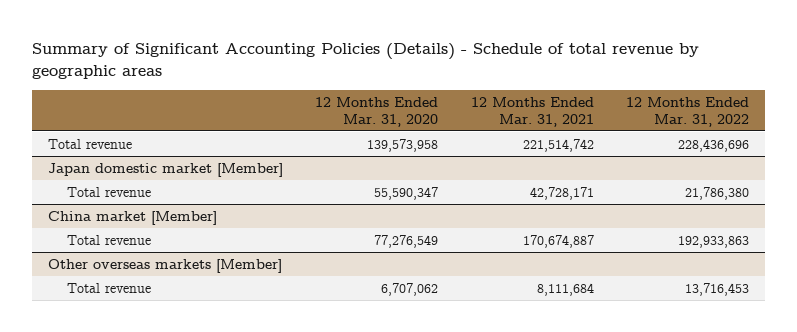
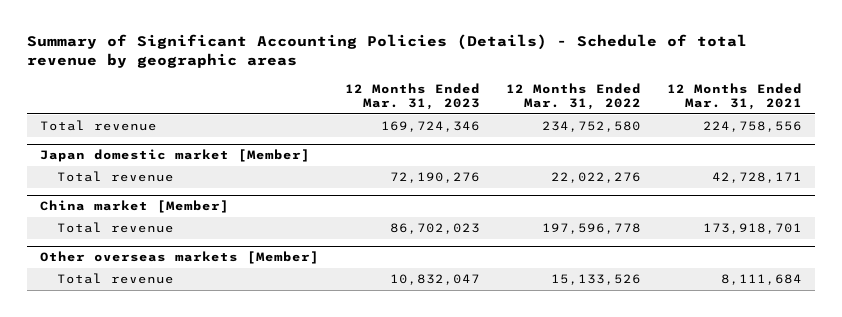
[315,96,439,127] 12 Months Ended Mar. 31, 2020 -> none
none -> [345,82,481,110] 12 Months Ended Mar. 31, 2023
[522,139,594,153] 221,514,742 -> [703,121,803,133] 224,758,556
[677,139,749,153] 228,436,696 -> [542,121,642,133] 234,752,580
[684,187,749,201] 21,786,380 -> [551,172,642,184] 22,022,276
[522,235,594,249] 170,674,887 -> [703,223,803,235] 173,918,701
[677,236,749,249] 192,933,863 -> [542,223,642,235] 197,596,778
[684,283,749,297] 13,716,453 -> [551,274,642,286] 15,133,526

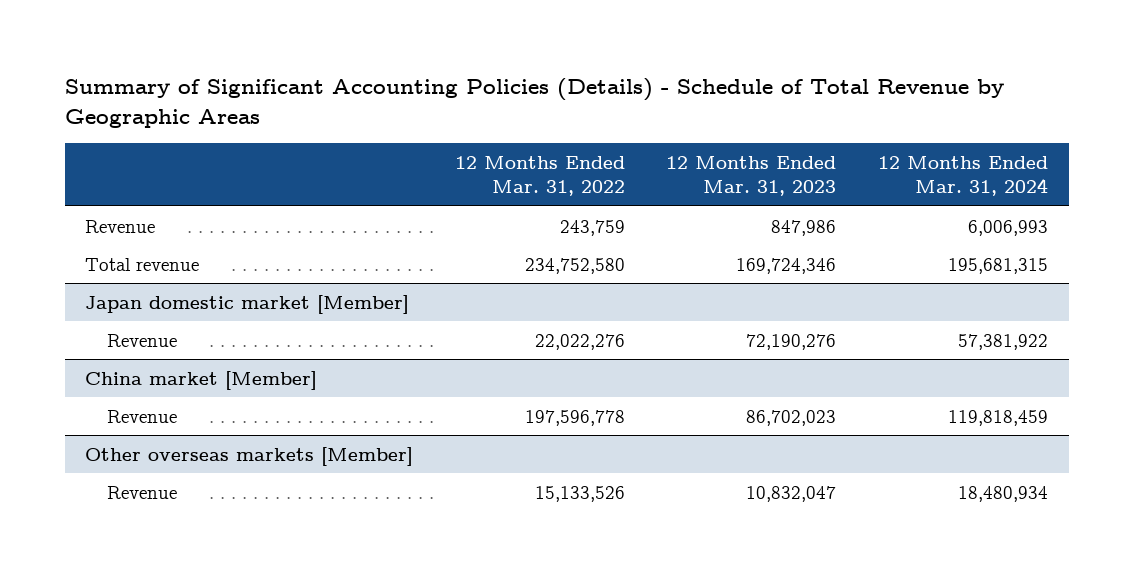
[27,34,748,69] Summary of Significant Accounting Policies (Details) - Schedule of total revenue by geographic areas -> [64,78,1004,129] Summary of Significant Accounting Policies (Details) - Schedule of Total Revenue by Geographic Areas
[667,82,803,110] 12 Months Ended Mar. 31, 2021 -> none
none -> [877,155,1048,197] 12 Months Ended Mar. 31, 2024
none -> [85,219,156,233] Revenue
[56,171,174,183] Total revenue -> [107,333,178,347] Revenue
[56,222,174,234] Total revenue -> [107,409,178,423] Revenue
[56,273,174,285] Total revenue -> [107,485,178,499] Revenue

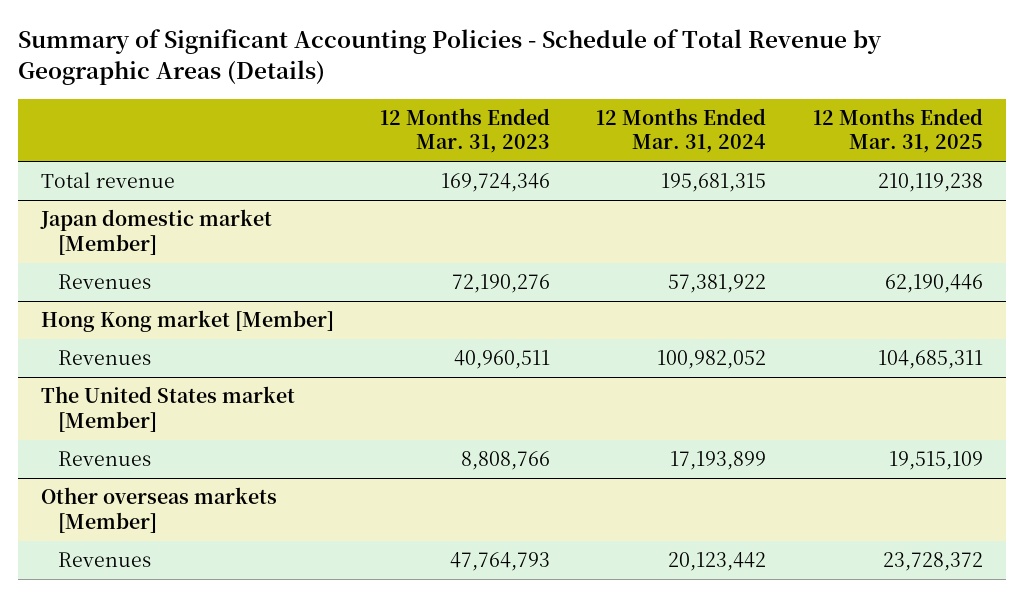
[64,78,1004,129] Summary of Significant Accounting Policies (Details) - Schedule of Total Revenue by Geographic Areas -> [18,29,883,85] Summary of Significant Accounting Policies - Schedule of Total Revenue by Geographic Areas (Details)
[454,155,625,197] 12 Months Ended Mar. 31, 2022 -> none
none -> [812,107,983,154] 12 Months Ended Mar. 31, 2025
[85,219,156,233] Revenue -> none
[85,370,318,390] China market [Member] -> none
[107,409,178,423] Revenue -> none
[107,333,178,347] Revenue -> [58,273,152,289] Revenues
none -> [41,309,335,332] Hong Kong market [Member]
none -> [58,349,152,365] Revenues
none -> [41,385,296,432] The United States market [Member]
none -> [58,450,152,466] Revenues
[107,485,178,499] Revenue -> none
none -> [58,551,152,567] Revenues

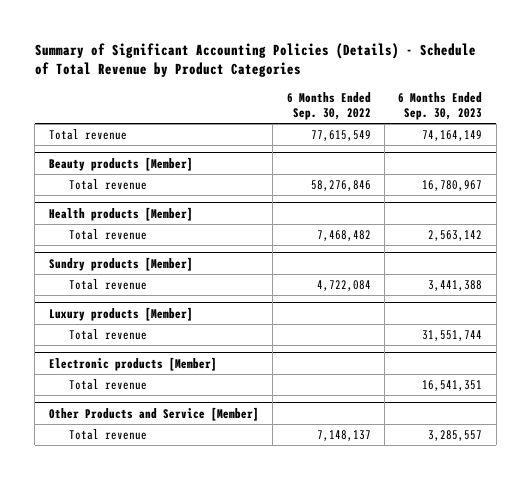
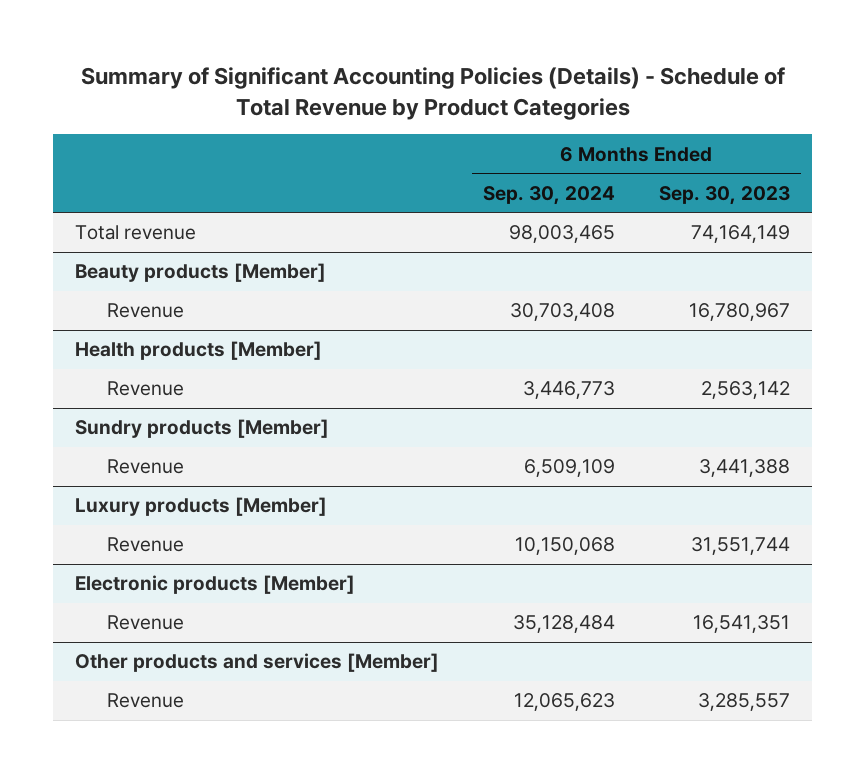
[286,92,371,121] 6 Months Ended Sep. 30, 2022 -> none
none -> [483,185,616,205] Sep. 30, 2024
[68,178,147,190] Total revenue -> [106,303,184,319] Revenue
[68,228,147,240] Total revenue -> [106,381,184,397] Revenue
[68,278,147,290] Total revenue -> [106,459,184,475] Revenue
[68,328,147,340] Total revenue -> [106,537,184,553] Revenue
[68,378,147,390] Total revenue -> [106,615,184,631] Revenue
[48,406,259,421] Other Products and Service [Member] -> [75,653,440,673] Other products and services [Member]
[68,428,147,440] Total revenue -> [106,693,184,709] Revenue

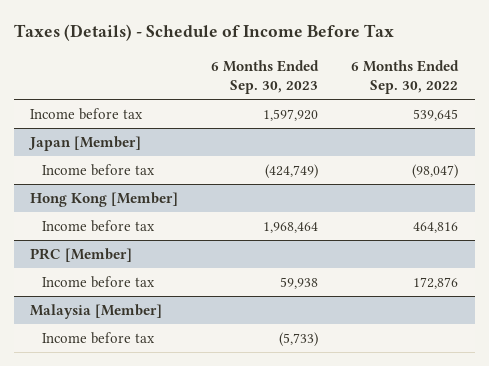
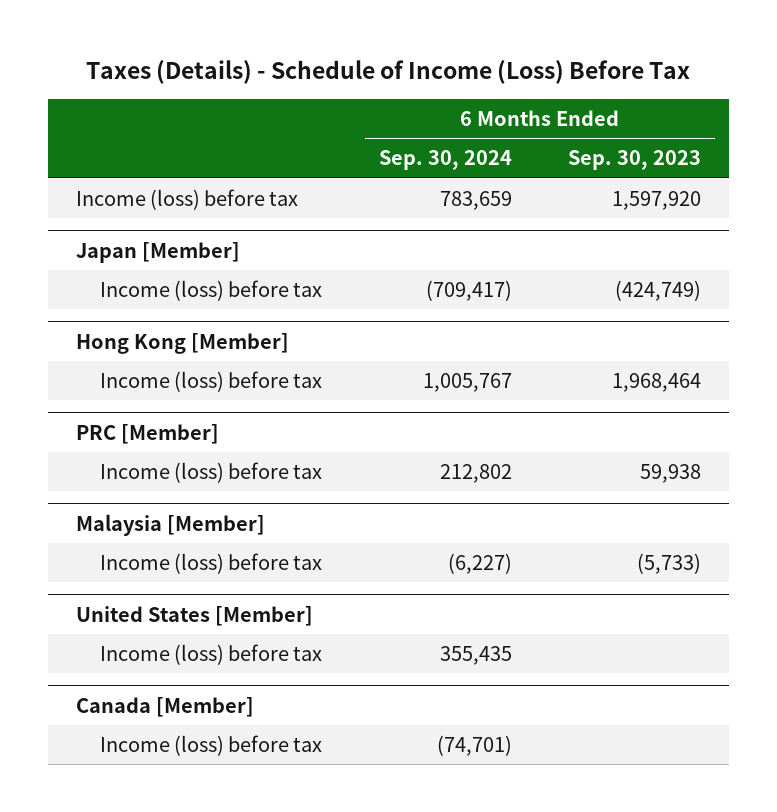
[13,24,394,42] Taxes (Details) - Schedule of Income Before Tax -> [86,60,691,85] Taxes (Details) - Schedule of Income (Loss) Before Tax
[351,60,460,95] 6 Months Ended Sep. 30, 2022 -> none
none -> [378,150,512,171] Sep. 30, 2024
[30,107,144,120] Income before tax -> [75,188,298,210] Income (loss) before tax
[42,163,156,176] Income before tax -> [100,279,323,301] Income (loss) before tax
[42,219,156,232] Income before tax -> [100,370,323,392] Income (loss) before tax
[42,275,156,288] Income before tax -> [100,461,323,483] Income (loss) before tax
[42,331,156,344] Income before tax -> [100,552,323,574] Income (loss) before tax
none -> [75,605,313,626] United States [Member]
none -> [100,643,323,665] Income (loss) before tax
none -> [75,696,254,717] Canada [Member]
none -> [100,734,323,756] Income (loss) before tax

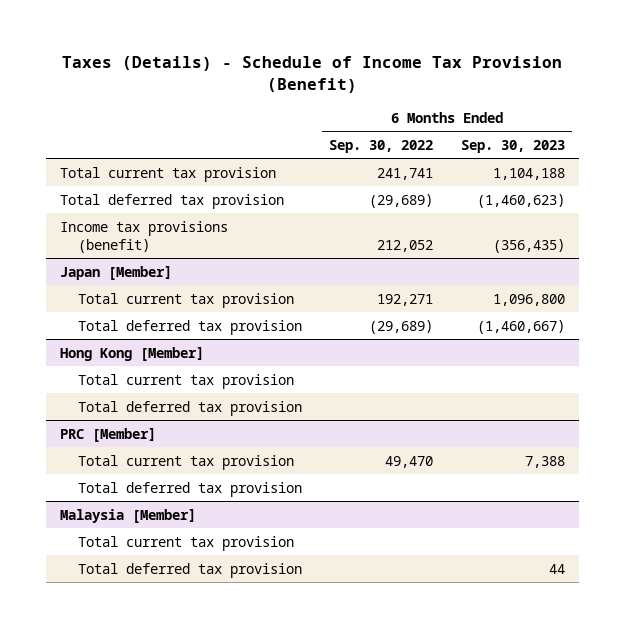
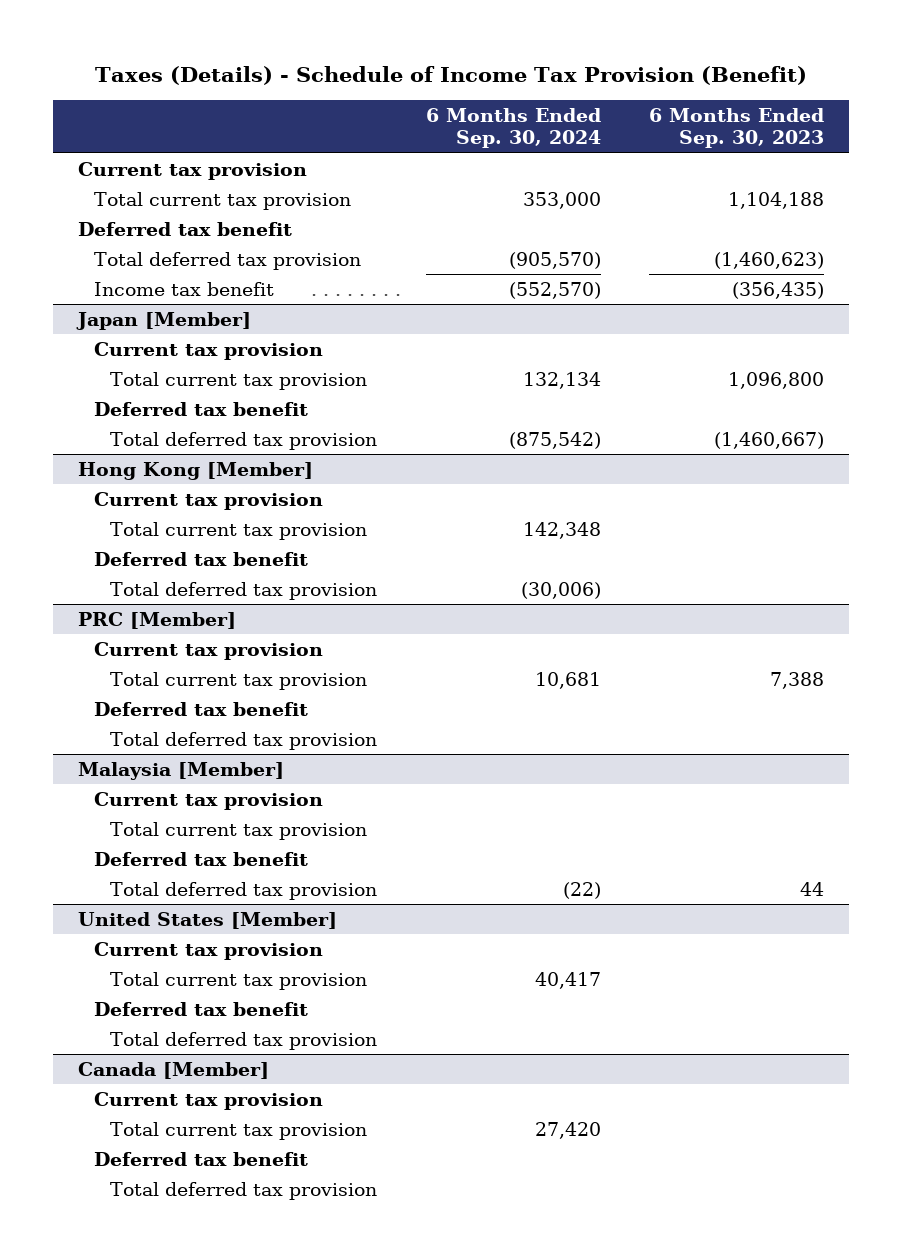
[329,139,434,153] Sep. 30, 2022 -> none
none -> [425,107,601,149] 6 Months Ended Sep. 30, 2024
none -> [77,161,307,180] Current tax provision
none -> [77,221,292,236] Deferred tax benefit
[60,220,229,253] Income tax provisions (benefit) -> [93,281,274,296] Income tax benefit
none -> [93,341,323,360] Current tax provision
none -> [93,401,308,416] Deferred tax benefit
none -> [93,491,323,510] Current tax provision
none -> [93,551,308,566] Deferred tax benefit
none -> [93,641,323,660] Current tax provision
none -> [93,701,308,716] Deferred tax benefit
none -> [93,791,323,810] Current tax provision
none -> [93,851,308,866] Deferred tax benefit
none -> [77,911,337,929] United States [Member]
none -> [93,941,323,960] Current tax provision
none -> [109,971,367,990] Total current tax provision
none -> [93,1001,308,1016] Deferred tax benefit
none -> [109,1031,377,1050] Total deferred tax provision
none -> [77,1061,269,1079] Canada [Member]
none -> [93,1091,323,1110] Current tax provision
none -> [109,1121,367,1140] Total current tax provision
none -> [93,1151,308,1166] Deferred tax benefit
none -> [109,1181,377,1200] Total deferred tax provision

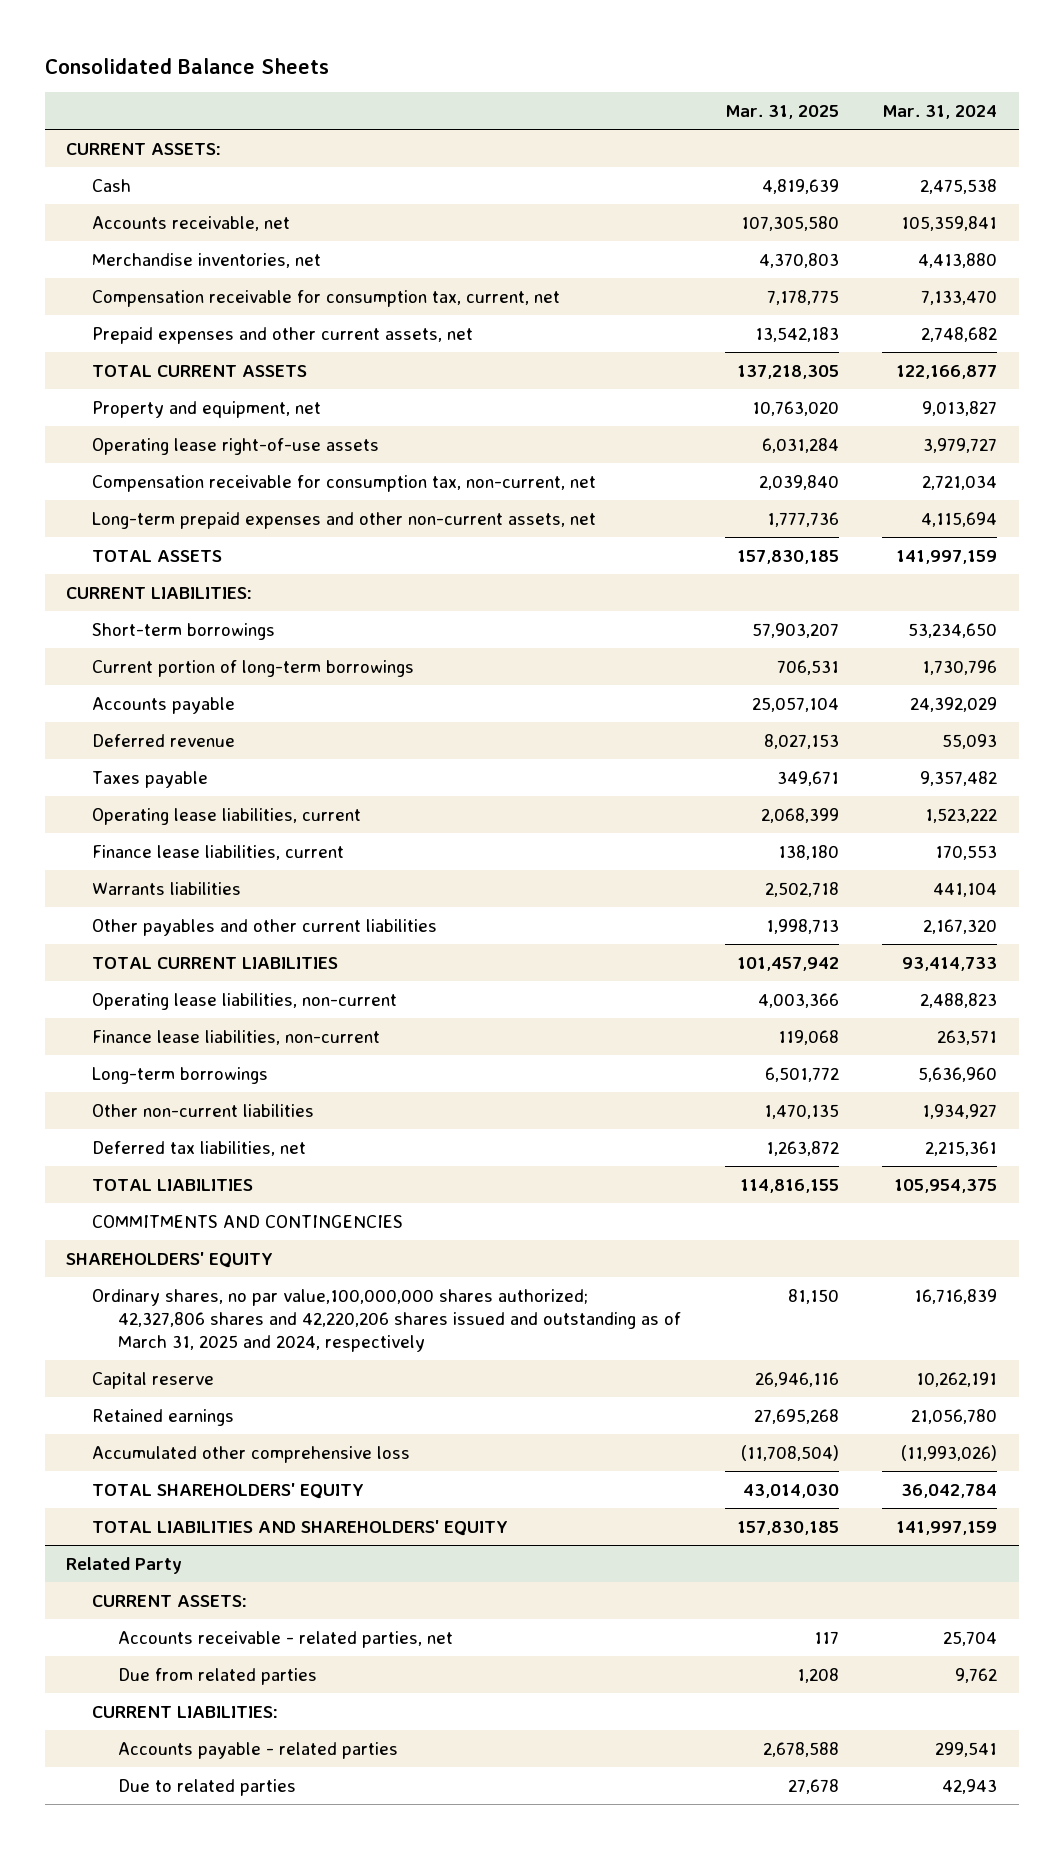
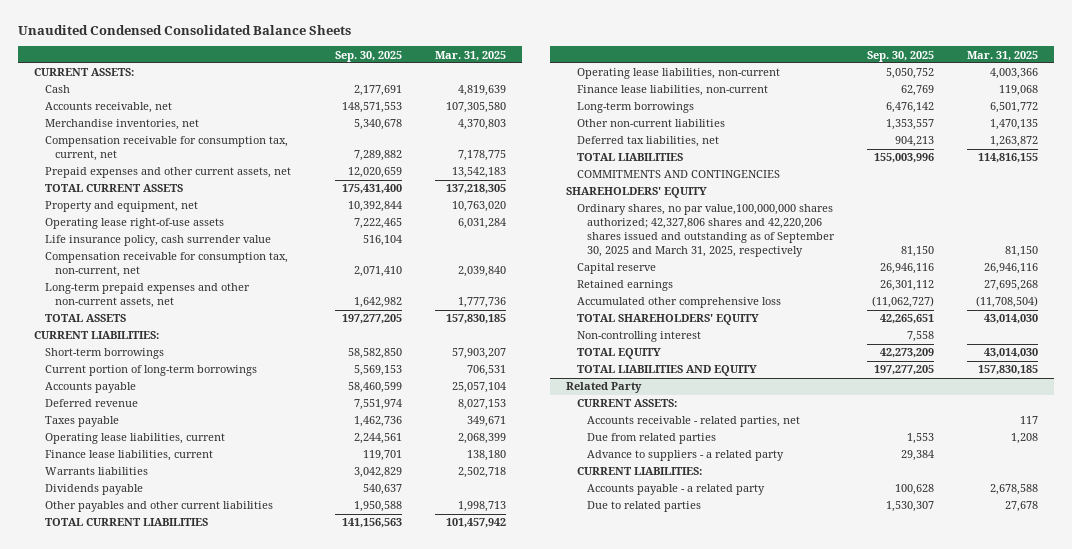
[44,57,329,74] Consolidated Balance Sheets -> [17,25,351,36] Unaudited Condensed Consolidated Balance Sheets
[882,105,998,120] Mar. 31, 2024 -> none
none -> [335,50,403,62] Sep. 30, 2025
none -> [44,235,271,247] Life insurance policy, cash surrender value
none -> [44,484,143,496] Dividends payable
[92,1288,682,1353] Ordinary shares, no par value,100,000,000 shares authorized; 42,327,806 shares and 42,220,206 shares issued and outstanding as of March 31, 2025 and 2024, respectively -> [576,204,836,258] Ordinary shares, no par value,100,000,000 shares authorized; 42,327,806 shares and 42,220,206 shares issued and outstanding as of September 30, 2025 and March 31, 2025, respectively
none -> [576,331,701,343] Non-controlling interest
none -> [576,348,661,360] TOTAL EQUITY
[92,1519,509,1536] TOTAL LIABILITIES AND SHAREHOLDERS' EQUITY -> [576,365,757,377] TOTAL LIABILITIES AND EQUITY
none -> [587,450,785,462] Advance to suppliers - a related party
[118,1741,399,1759] Accounts payable - related parties -> [587,484,766,496] Accounts payable - a related party

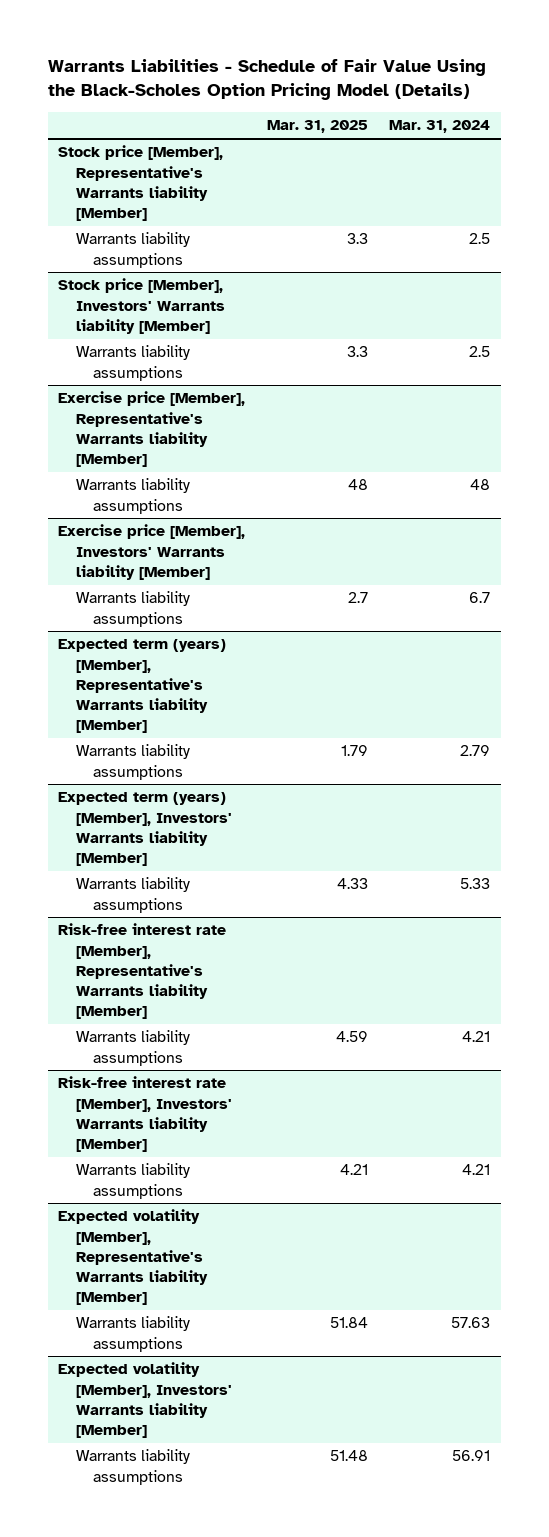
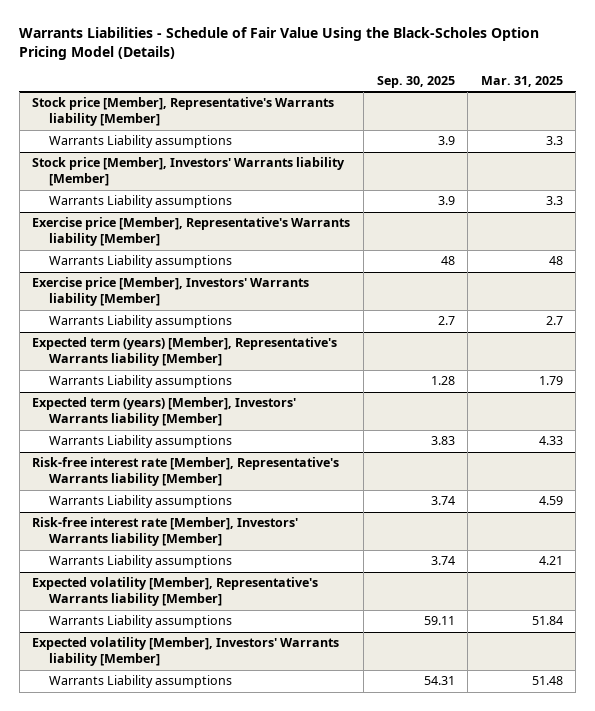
[389,120,491,134] Mar. 31, 2024 -> none
none -> [376,75,455,88] Sep. 30, 2025
[75,232,190,268] Warrants liability assumptions -> [49,135,233,149] Warrants Liability assumptions
[75,345,190,381] Warrants liability assumptions -> [49,195,233,209] Warrants Liability assumptions
[75,478,190,514] Warrants liability assumptions -> [49,255,233,269] Warrants Liability assumptions
[75,591,190,627] Warrants liability assumptions -> [49,315,233,329] Warrants Liability assumptions
[75,744,190,780] Warrants liability assumptions -> [49,375,233,389] Warrants Liability assumptions
[75,877,190,913] Warrants liability assumptions -> [49,435,233,449] Warrants Liability assumptions
[75,1030,190,1066] Warrants liability assumptions -> [49,495,233,509] Warrants Liability assumptions
[75,1163,190,1199] Warrants liability assumptions -> [49,555,233,569] Warrants Liability assumptions
[75,1316,190,1352] Warrants liability assumptions -> [49,615,233,629] Warrants Liability assumptions
[75,1449,190,1485] Warrants liability assumptions -> [49,675,233,689] Warrants Liability assumptions

